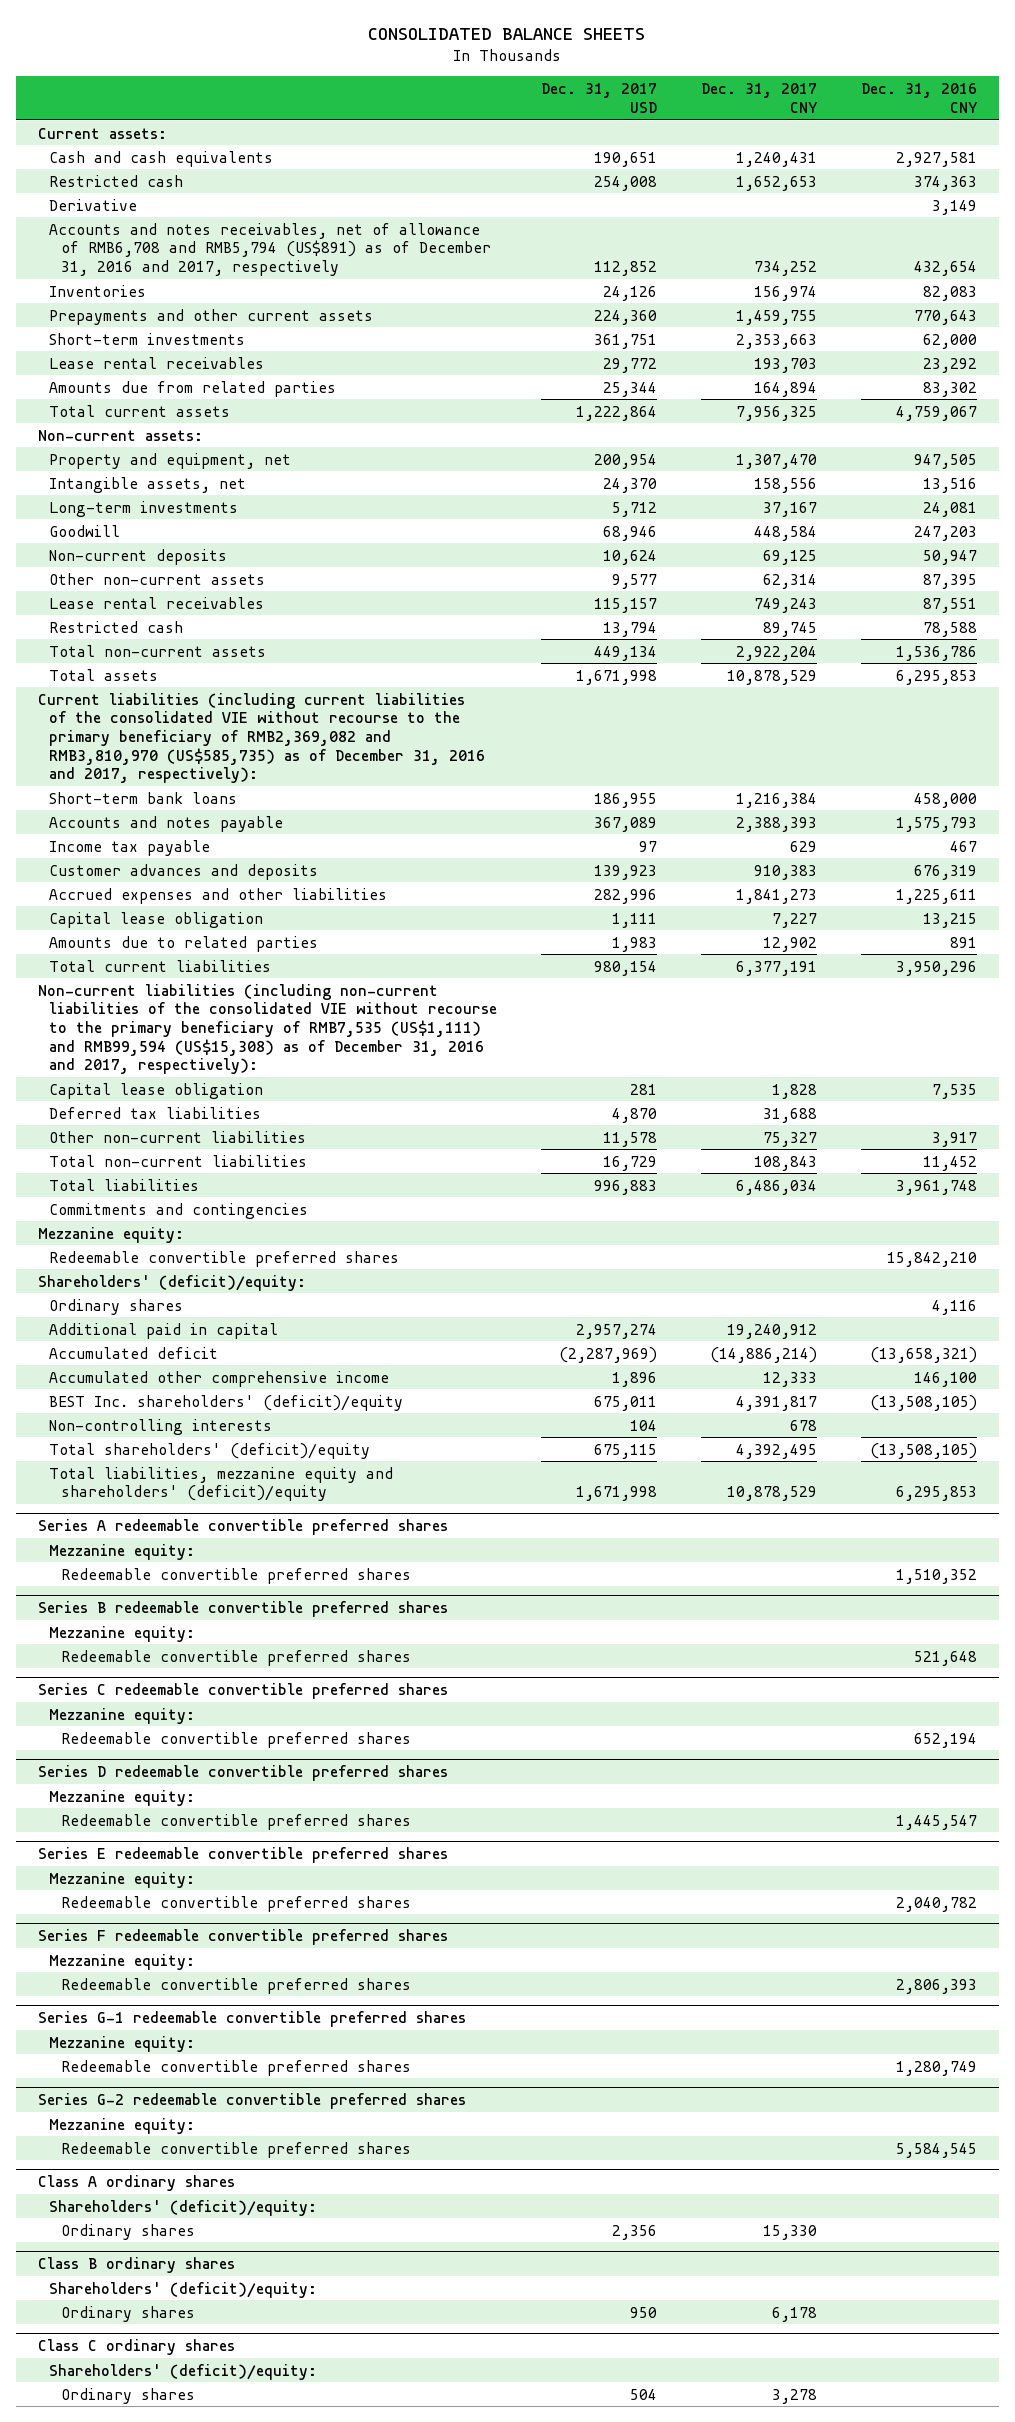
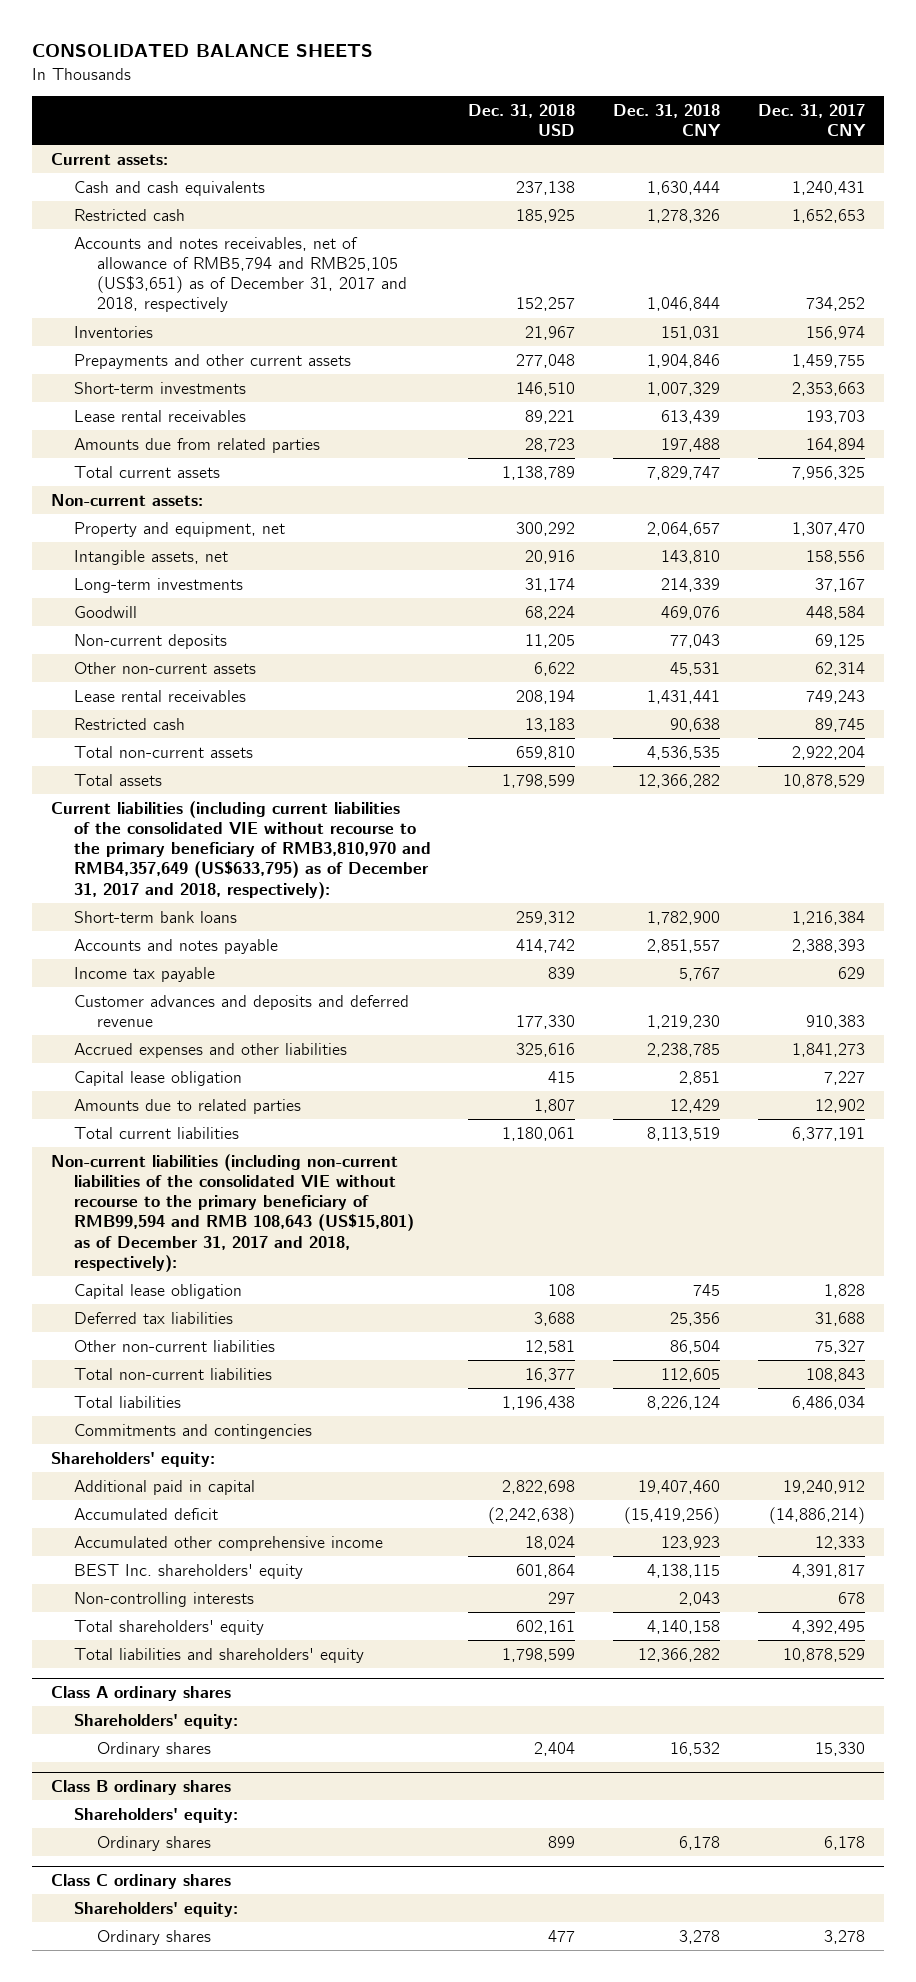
[541,83,658,113] Dec. 31, 2017 USD -> none
[860,83,978,113] Dec. 31, 2016 CNY -> none
none -> [468,103,576,137] Dec. 31, 2018 USD
none -> [613,103,722,137] Dec. 31, 2018 CNY
[49,198,138,211] Derivative -> none
[49,222,492,276] Accounts and notes receivables, net of allowance of RMB6,708 and RMB5,794 (US$891) as of December 31, 2016 and 2017, respectively -> [73,236,407,313] Accounts and notes receivables, net of allowance of RMB5,794 and RMB25,105 (US$3,651) as of December 31, 2017 and 2018, respectively
[37,692,486,784] Current liabilities (including current liabilities of the consolidated VIE without recourse to the primary beneficiary of RMB2,369,082 and RMB3,810,970 (US$585,735) as of December 31, 2016 and 2017, respectively): -> [50,800,431,899] Current liabilities (including current liabilities of the consolidated VIE without recourse to the primary beneficiary of RMB3,810,970 and RMB4,357,649 (US$633,795) as of December 31, 2017 and 2018, respectively):
[49,863,319,880] Customer advances and deposits -> [73,994,409,1027] Customer advances and deposits and deferred revenue
[37,983,498,1075] Non-current liabilities (including non-current liabilities of the consolidated VIE without recourse to the primary beneficiary of RMB7,535 (US$1,111) and RMB99,594 (US$15,308) as of December 31, 2016 and 2017, respectively): -> [50,1153,414,1273] Non-current liabilities (including non-current liabilities of the consolidated VIE without recourse to the primary beneficiary of RMB99,594 and RMB 108,643 (US$15,801) as of December 31, 2017 and 2018, respectively):
[37,1226,184,1243] Mezzanine equity: -> none
[49,1250,400,1267] Redeemable convertible preferred shares -> none
[49,1298,184,1315] Ordinary shares -> none
[37,1274,306,1291] Shareholders' (deficit)/equity: -> [50,1451,215,1467] Shareholders' equity:
[49,1394,404,1411] BEST Inc. shareholders' (deficit)/equity -> [73,1563,303,1579] BEST Inc. shareholders' equity
[37,1518,448,1535] Series A redeemable convertible preferred shares -> none
[49,1543,196,1560] Mezzanine equity: -> none
[61,1567,412,1584] Redeemable convertible preferred shares -> none
[37,1600,448,1617] Series B redeemable convertible preferred shares -> none
[49,1625,196,1642] Mezzanine equity: -> none
[61,1649,412,1666] Redeemable convertible preferred shares -> none
[37,1682,448,1699] Series C redeemable convertible preferred shares -> none
[49,1707,196,1724] Mezzanine equity: -> none
[61,1731,412,1748] Redeemable convertible preferred shares -> none
[37,1764,448,1781] Series D redeemable convertible preferred shares -> none
[49,1789,196,1806] Mezzanine equity: -> none
[61,1813,412,1830] Redeemable convertible preferred shares -> none
[37,1846,448,1863] Series E redeemable convertible preferred shares -> none
[49,1871,196,1888] Mezzanine equity: -> none
[61,1895,412,1912] Redeemable convertible preferred shares -> none
[37,1928,448,1945] Series F redeemable convertible preferred shares -> none
[49,1953,196,1970] Mezzanine equity: -> none
[61,1977,412,1994] Redeemable convertible preferred shares -> none
[37,2010,466,2027] Series G-1 redeemable convertible preferred shares -> none
[49,2035,196,2052] Mezzanine equity: -> none
[61,2059,412,2076] Redeemable convertible preferred shares -> none
[37,2092,466,2109] Series G-2 redeemable convertible preferred shares -> none
[49,2117,196,2134] Mezzanine equity: -> none
[61,2141,412,2158] Redeemable convertible preferred shares -> none
[49,1442,371,1459] Total shareholders' (deficit)/equity -> [73,1619,264,1635] Total shareholders' equity
[49,1466,394,1502] Total liabilities, mezzanine equity and shareholders' (deficit)/equity -> [73,1647,364,1663] Total liabilities and shareholders' equity
[49,2199,318,2216] Shareholders' (deficit)/equity: -> [73,1713,238,1729] Shareholders' equity:
[49,2281,318,2298] Shareholders' (deficit)/equity: -> [73,1807,238,1823] Shareholders' equity:
[49,2363,318,2380] Shareholders' (deficit)/equity: -> [73,1901,238,1917] Shareholders' equity:

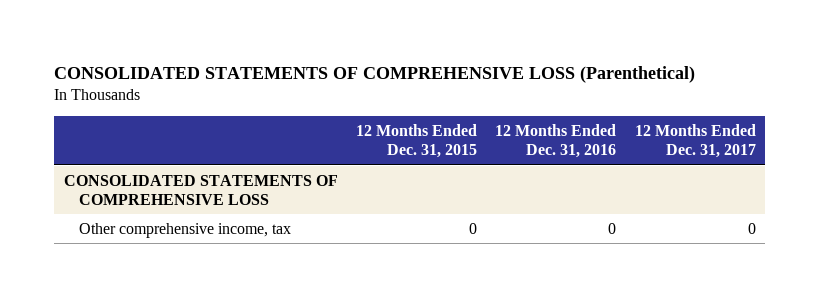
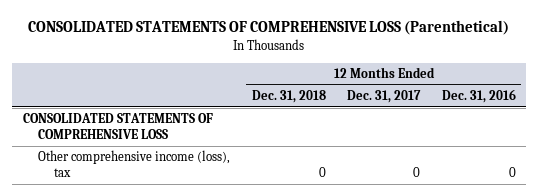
[355,123,477,159] 12 Months Ended Dec. 31, 2015 -> none
none -> [251,89,326,103] Dec. 31, 2018
[78,222,291,238] Other comprehensive income, tax -> [38,150,231,178] Other comprehensive income (loss), tax

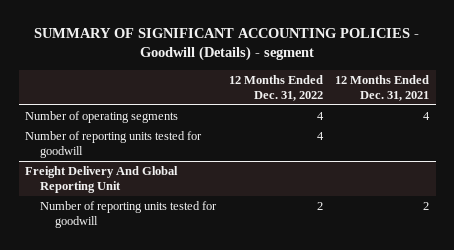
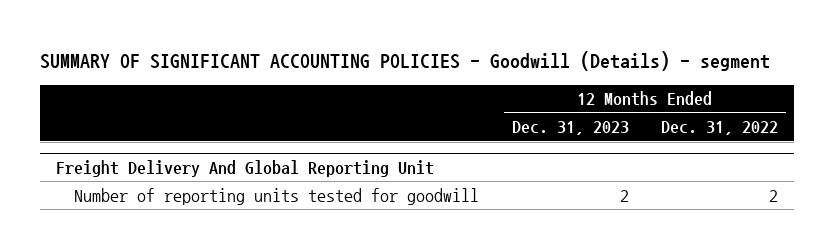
[335,74,430,101] 12 Months Ended Dec. 31, 2021 -> none
none -> [511,121,629,136] Dec. 31, 2023
[25,110,179,123] Number of operating segments -> none
[25,130,203,159] Number of reporting units tested for goodwill -> none

